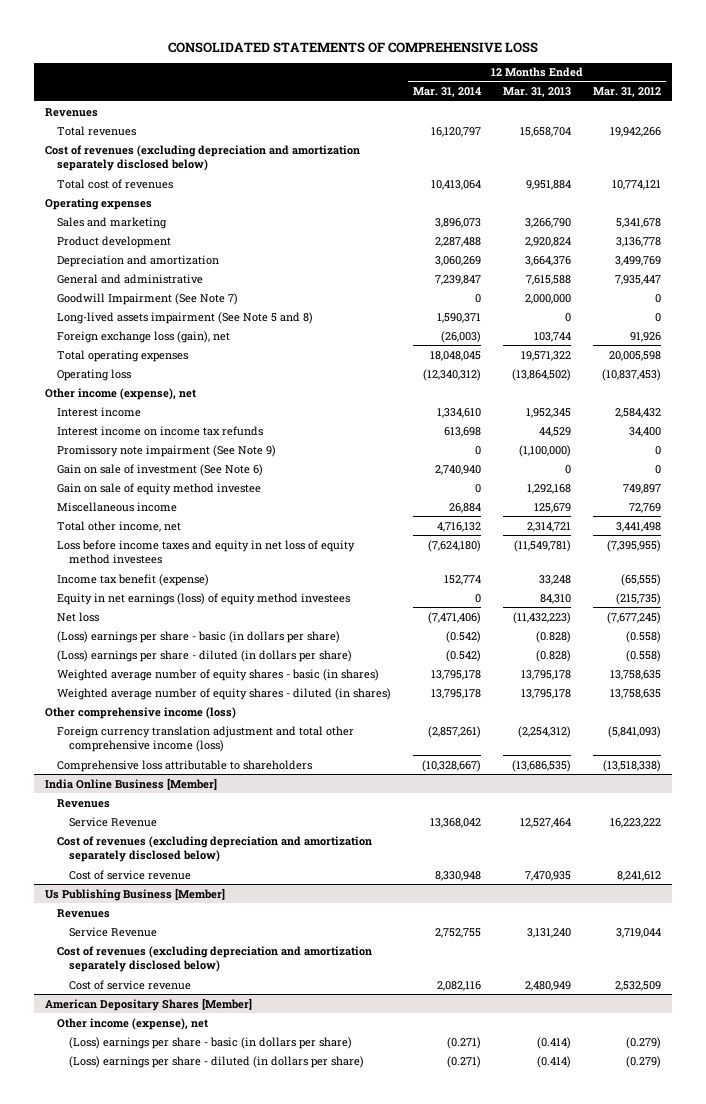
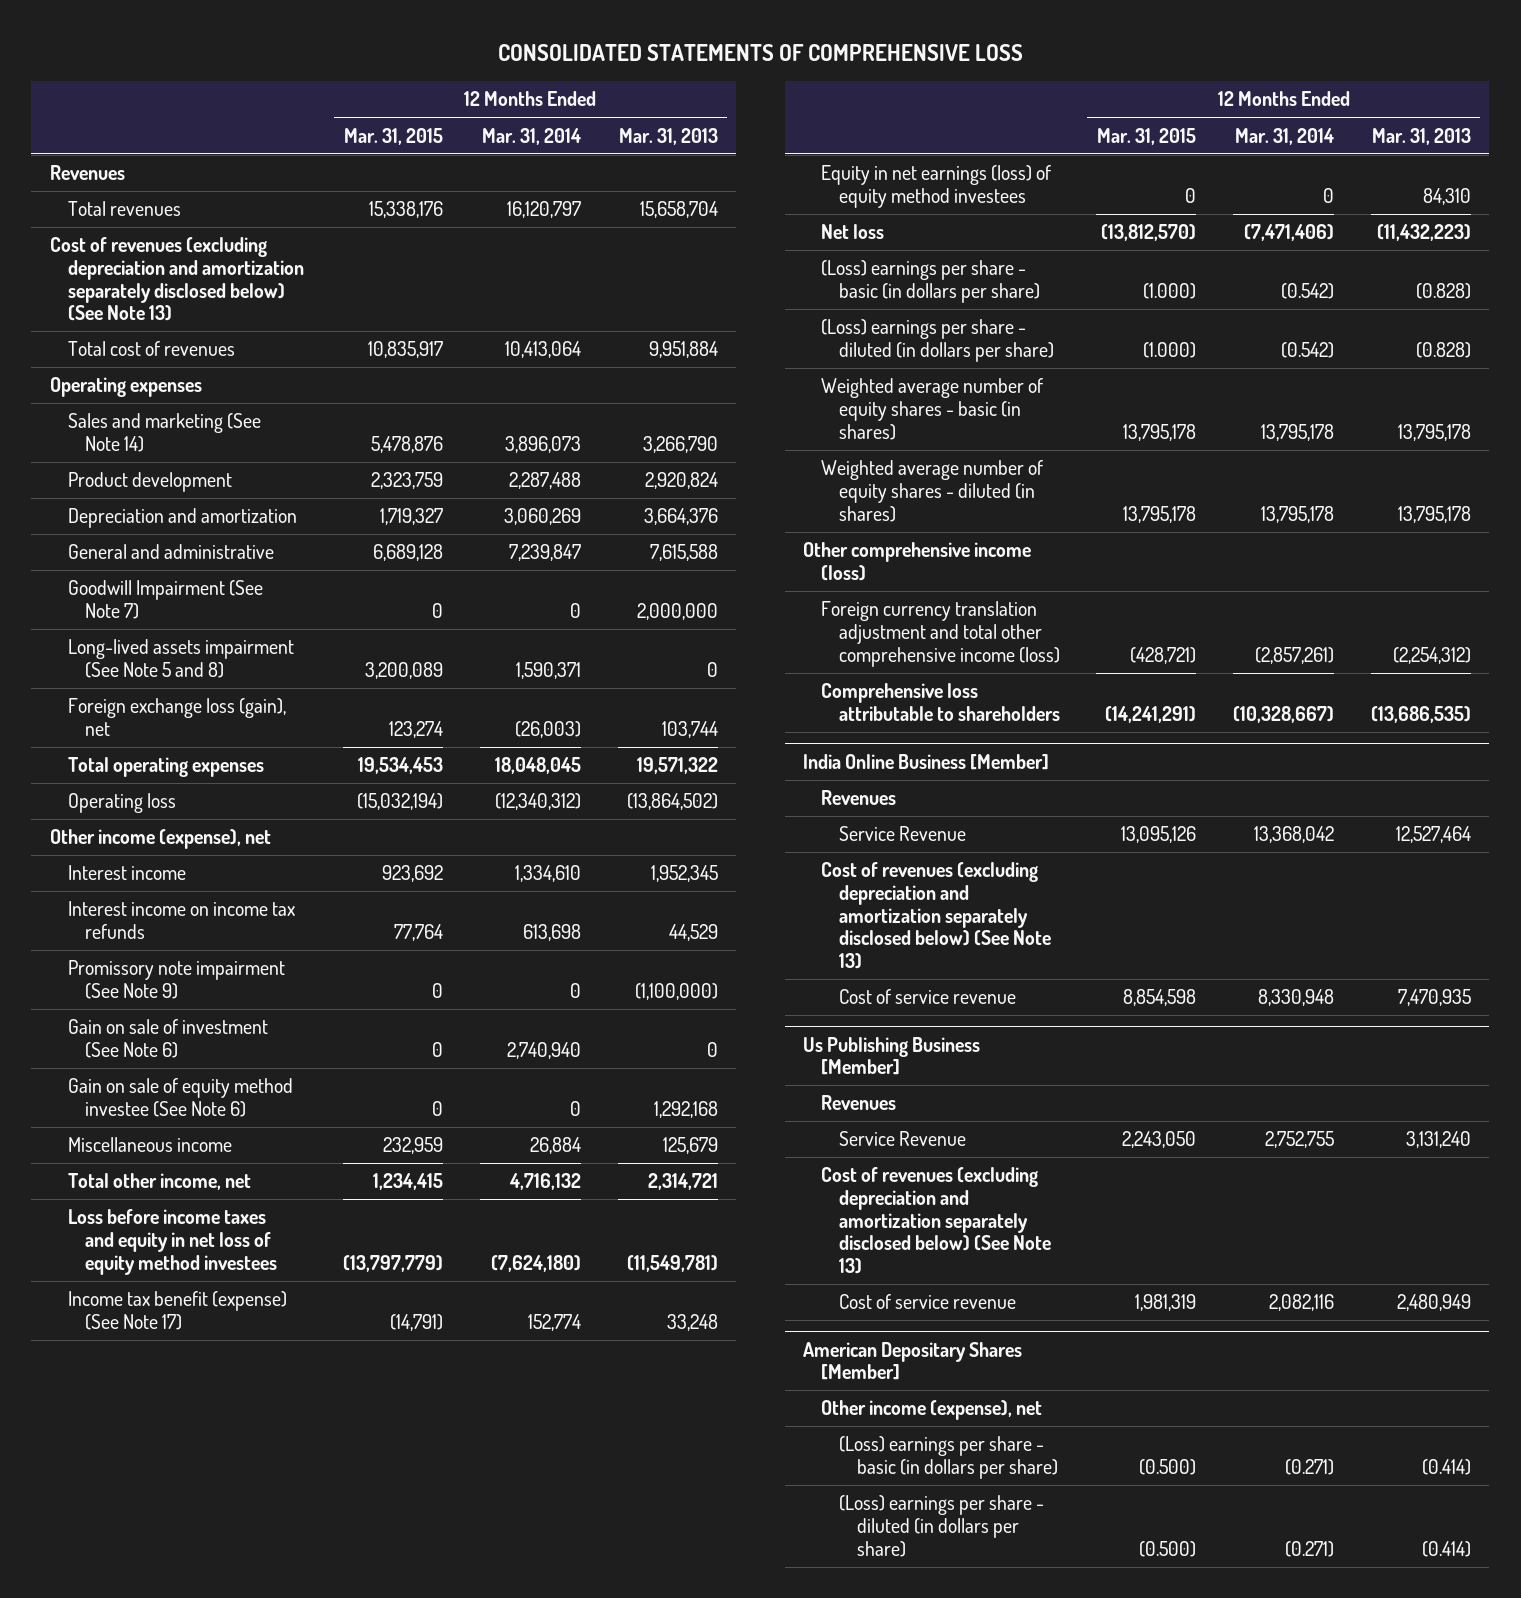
[592,87,661,98] Mar. 31, 2012 -> none
none -> [344,127,444,145] Mar. 31, 2015
[45,144,361,172] Cost of revenues (excluding depreciation and amortization separately disclosed below) -> [49,237,304,322] Cost of revenues (excluding depreciation and amortization separately disclosed below) (See Note 13)
[57,216,168,229] Sales and marketing -> [67,413,261,452] Sales and marketing (See Note 14)
[57,482,262,495] Gain on sale of equity method investee -> [67,1078,293,1117] Gain on sale of equity method investee (See Note 6)
[57,573,210,586] Income tax benefit (expense) -> [67,1291,287,1330] Income tax benefit (expense) (See Note 17)
[57,835,373,863] Cost of revenues (excluding depreciation and amortization separately disclosed below) -> [820,862,1051,969] Cost of revenues (excluding depreciation and amortization separately disclosed below) (See Note 13)
[57,945,373,973] Cost of revenues (excluding depreciation and amortization separately disclosed below) -> [820,1167,1051,1274] Cost of revenues (excluding depreciation and amortization separately disclosed below) (See Note 13)

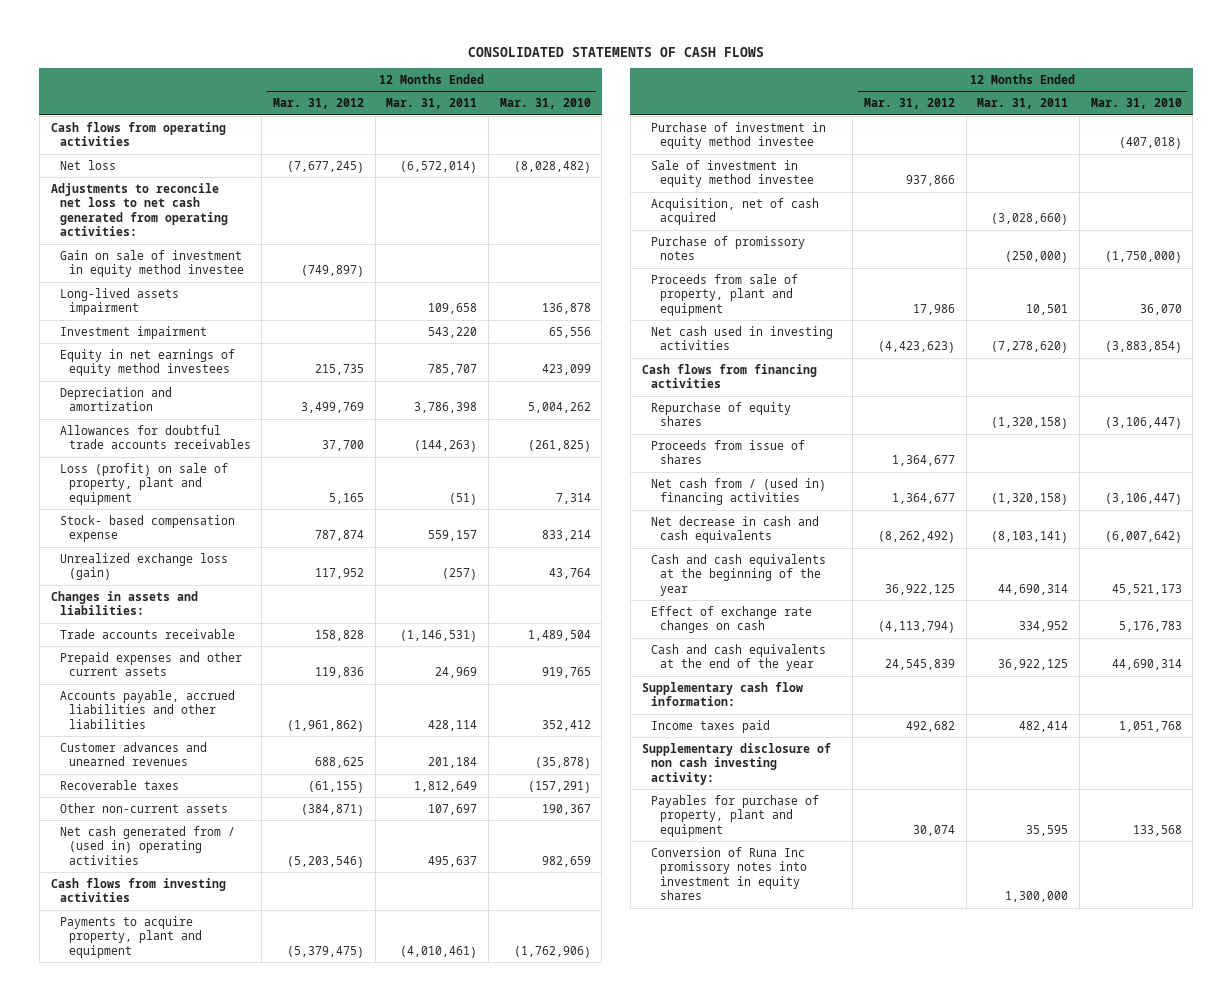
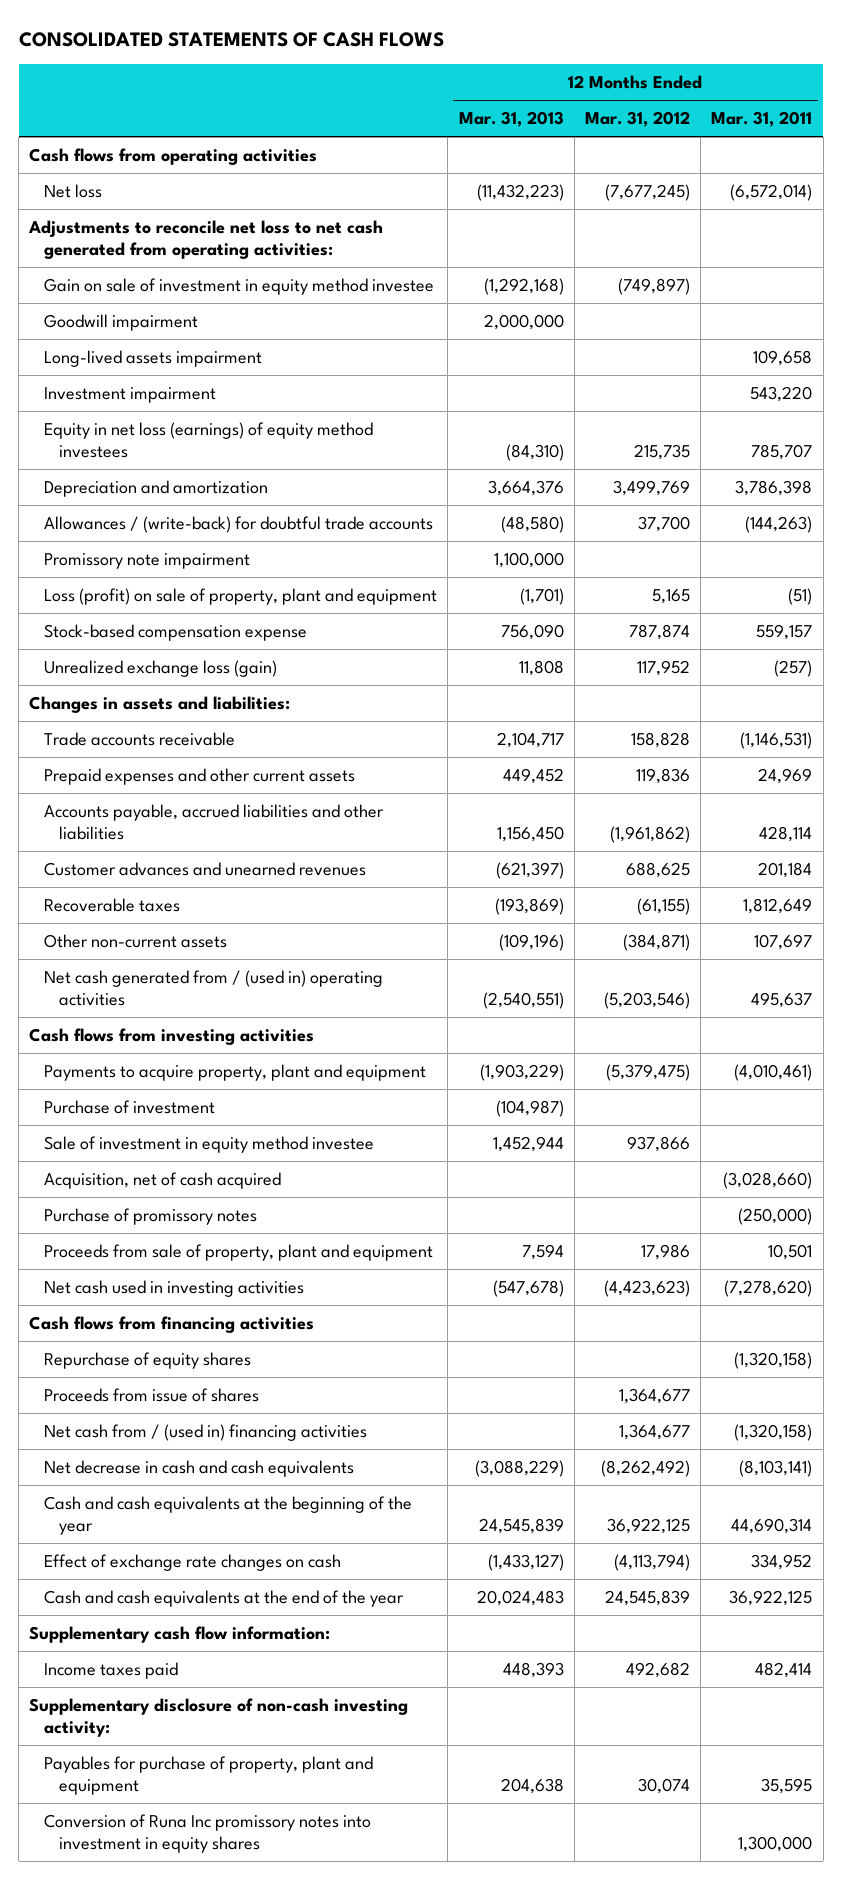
[499,98,591,110] Mar. 31, 2010 -> none
none -> [458,111,564,128] Mar. 31, 2013
none -> [44,313,199,331] Goodwill impairment
[59,348,235,377] Equity in net earnings of equity method investees -> [44,421,374,458] Equity in net loss (earnings) of equity method investees
[59,424,251,450] Allowances for doubtful trade accounts receivables -> [44,515,434,533] Allowances / (write-back) for doubtful trade accounts
none -> [44,552,251,569] Promissory note impairment
[59,514,235,543] Stock- based compensation expense -> [44,623,308,641] Stock-based compensation expense
[650,121,826,150] Purchase of investment in equity method investee -> [44,1099,216,1114] Purchase of investment
[641,742,831,785] Supplementary disclosure of non cash investing activity: -> [29,1697,409,1737] Supplementary disclosure of non-cash investing activity:

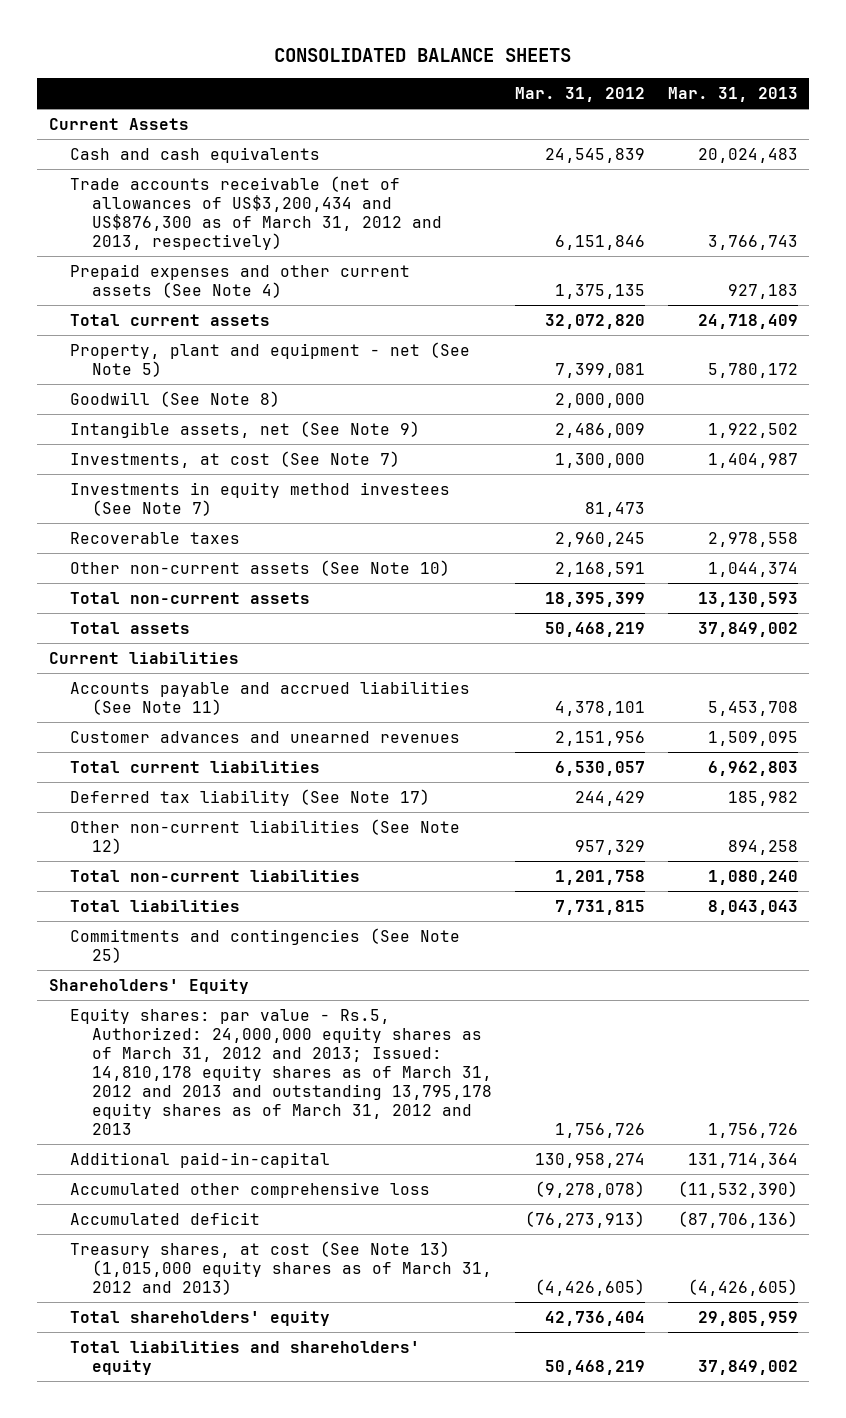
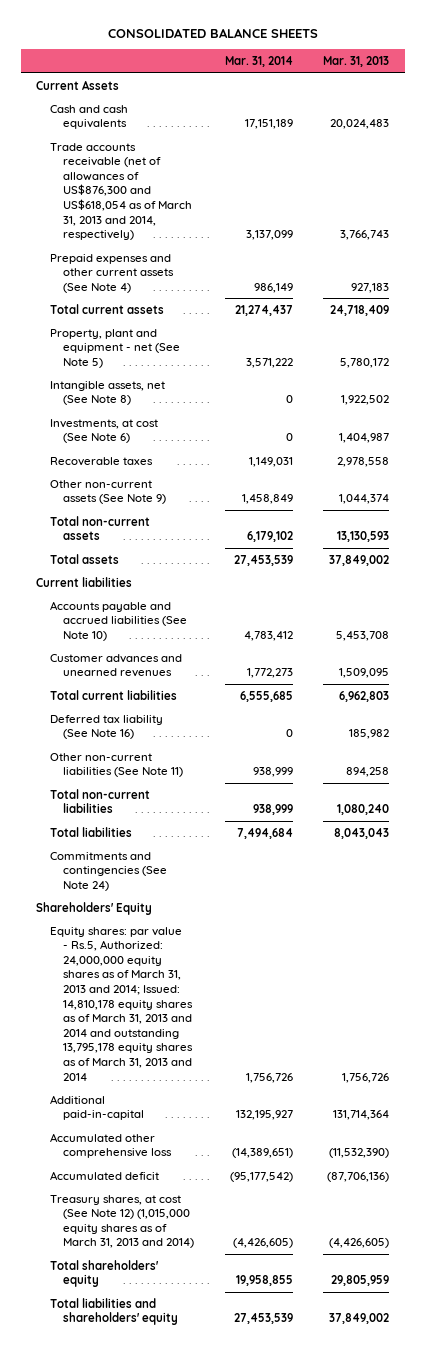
[514,86,645,102] Mar. 31, 2012 -> none
none -> [224,56,293,68] Mar. 31, 2014
[70,175,442,250] Trade accounts receivable (net of allowances of US$3,200,434 and US$876,300 as of March 31, 2012 and 2013, respectively) -> [49,142,193,241] Trade accounts receivable (net of allowances of US$876,300 and US$618,054 as of March 31, 2013 and 2014, respectively)
[70,390,281,407] Goodwill (See Note 8) -> none
[70,481,451,516] Investments in equity method investees (See Note 7) -> none
[70,420,421,438] Intangible assets, net (See Note 9) -> [49,380,165,406] Intangible assets, net (See Note 8)
[70,450,401,468] Investments, at cost (See Note 7) -> [49,418,158,444] Investments, at cost (See Note 6)
[70,559,451,576] Other non-current assets (See Note 10) -> [49,479,167,505] Other non-current assets (See Note 9)
[70,680,471,715] Accounts payable and accrued liabilities (See Note 11) -> [49,600,188,641] Accounts payable and accrued liabilities (See Note 10)
[70,788,431,806] Deferred tax liability (See Note 17) -> [49,714,163,740] Deferred tax liability (See Note 16)
[70,818,461,854] Other non-current liabilities (See Note 12) -> [49,752,184,778] Other non-current liabilities (See Note 11)
[70,927,461,963] Commitments and contingencies (See Note 25) -> [49,851,168,891] Commitments and contingencies (See Note 24)
[70,1007,492,1135] Equity shares: par value - Rs.5, Authorized: 24,000,000 equity shares as of March 31, 2012 and 2013; Issued: 14,810,178 equity shares as of March 31, 2012 and 2013 and outstanding 13,795,178 equity shares as of March 31, 2012 and 2013 -> [49,926,194,1081] Equity shares: par value - Rs.5, Authorized: 24,000,000 equity shares as of March 31, 2013 and 2014; Issued: 14,810,178 equity shares as of March 31, 2013 and 2014 and outstanding 13,795,178 equity shares as of March 31, 2013 and 2014
[70,1240,492,1295] Treasury shares, at cost (See Note 13) (1,015,000 equity shares as of March 31, 2012 and 2013) -> [49,1194,195,1249] Treasury shares, at cost (See Note 12) (1,015,000 equity shares as of March 31, 2013 and 2014)

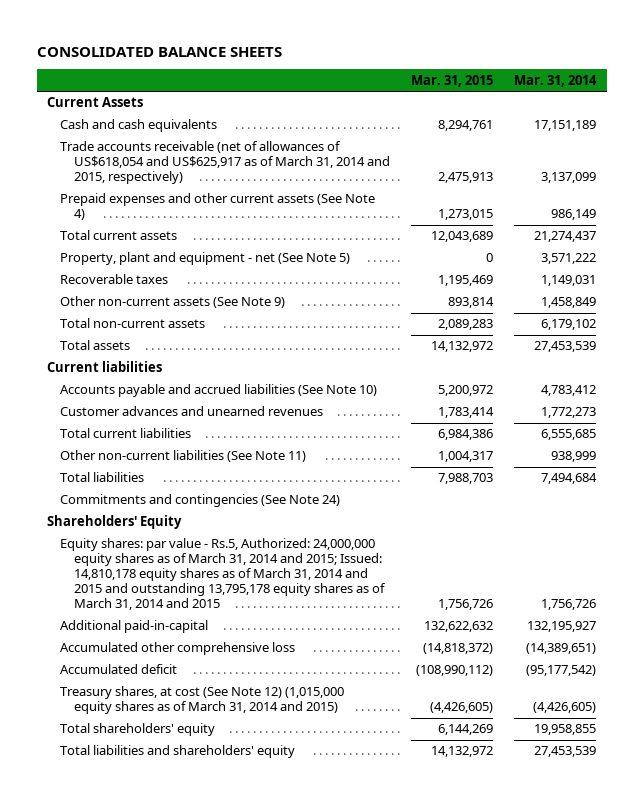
[323,56,390,68] Mar. 31, 2013 -> none
none -> [410,74,493,87] Mar. 31, 2015
[49,142,193,241] Trade accounts receivable (net of allowances of US$876,300 and US$618,054 as of March 31, 2013 and 2014, respectively) -> [60,141,390,185] Trade accounts receivable (net of allowances of US$618,054 and US$625,917 as of March 31, 2014 and 2015, respectively)
[49,380,165,406] Intangible assets, net (See Note 8) -> none
[49,418,158,444] Investments, at cost (See Note 6) -> none
[49,714,163,740] Deferred tax liability (See Note 16) -> none
[49,788,150,814] Total non-current liabilities -> none
[49,926,194,1081] Equity shares: par value - Rs.5, Authorized: 24,000,000 equity shares as of March 31, 2013 and 2014; Issued: 14,810,178 equity shares as of March 31, 2013 and 2014 and outstanding 13,795,178 equity shares as of March 31, 2013 and 2014 -> [60,538,386,611] Equity shares: par value - Rs.5, Authorized: 24,000,000 equity shares as of March 31, 2014 and 2015; Issued: 14,810,178 equity shares as of March 31, 2014 and 2015 and outstanding 13,795,178 equity shares as of March 31, 2014 and 2015
[49,1194,195,1249] Treasury shares, at cost (See Note 12) (1,015,000 equity shares as of March 31, 2013 and 2014) -> [60,686,345,715] Treasury shares, at cost (See Note 12) (1,015,000 equity shares as of March 31, 2014 and 2015)

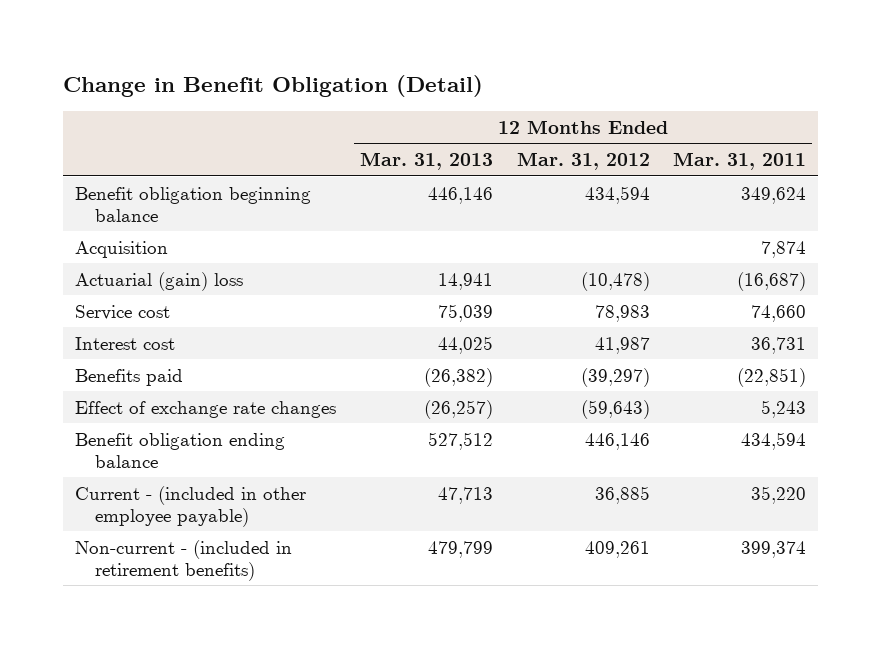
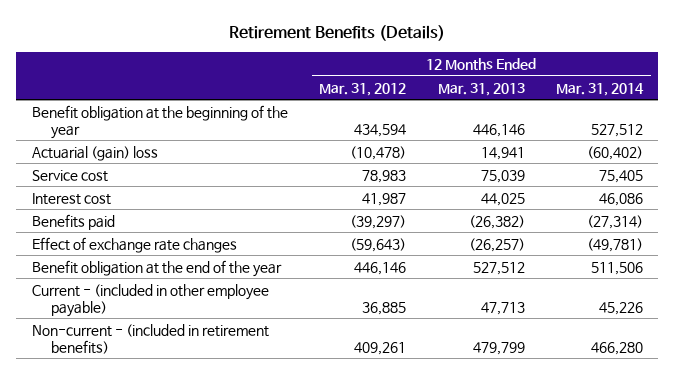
[63,75,484,98] Change in Benefit Obligation (Detail) -> [229,25,446,42] Retirement Benefits (Details)
[673,152,807,171] Mar. 31, 2011 -> none
none -> [555,82,644,96] Mar. 31, 2014
[75,240,169,258] Acquisition -> none
[75,186,312,222] Benefit obligation beginning balance -> [32,104,289,139] Benefit obligation at the beginning of the year
[75,432,286,468] Benefit obligation ending balance -> [32,259,283,277] Benefit obligation at the end of the year

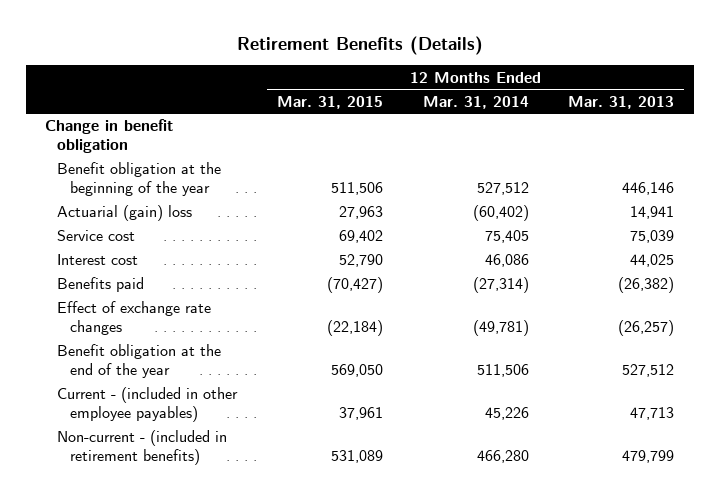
[319,82,407,96] Mar. 31, 2012 -> none
none -> [277,95,384,109] Mar. 31, 2015
none -> [45,119,174,154] Change in benefit obligation
[32,283,270,317] Current - (included in other employee payable) -> [57,387,239,423] Current - (included in other employee payables)

